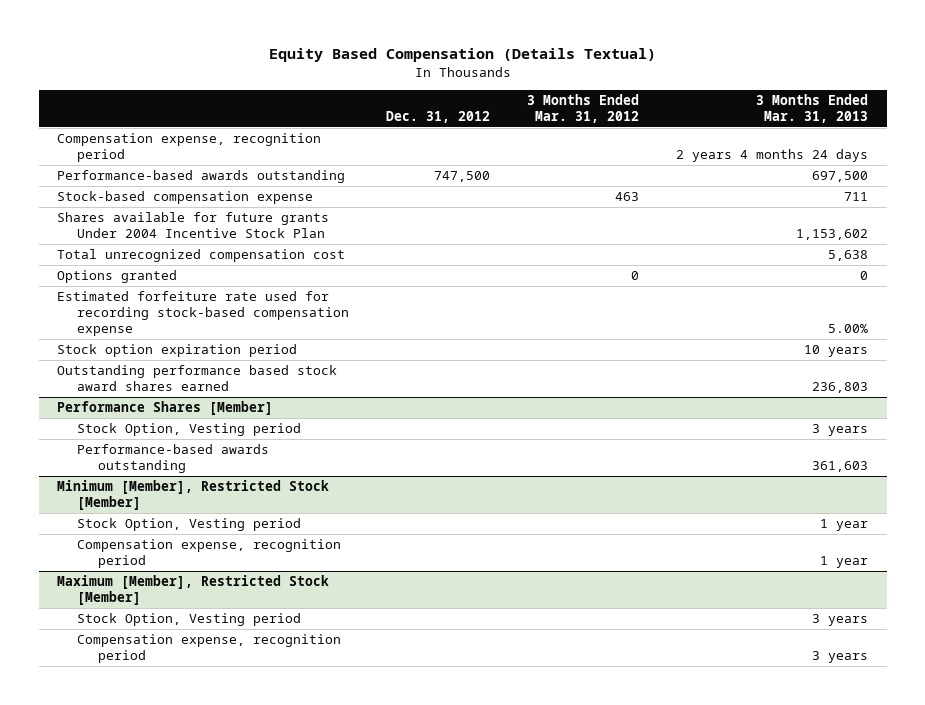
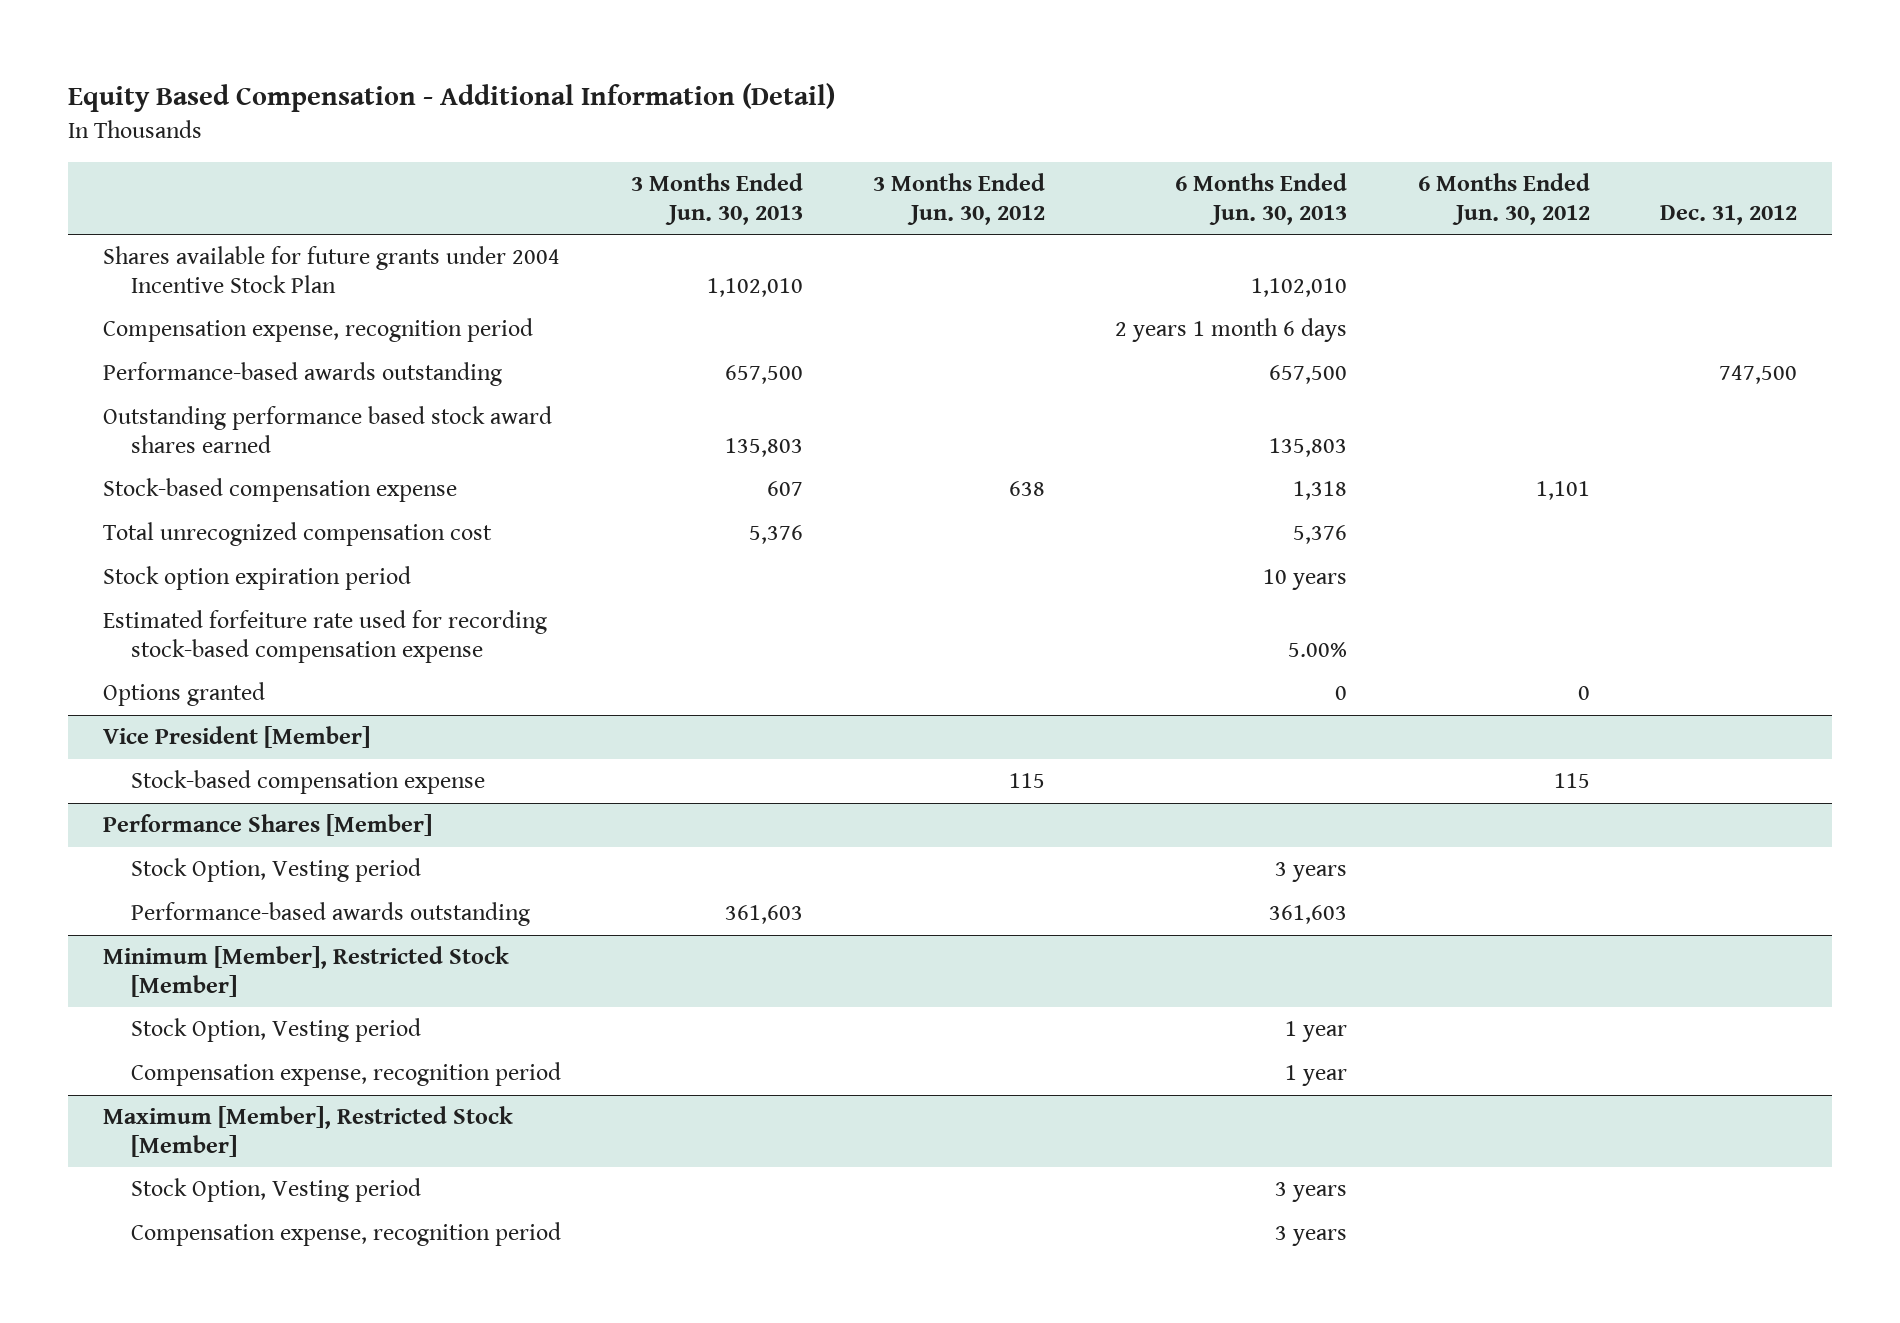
[268,47,656,62] Equity Based Compensation (Details Textual) -> [67,83,835,113] Equity Based Compensation - Additional Information (Detail)
[527,94,640,123] 3 Months Ended Mar. 31, 2012 -> none
[756,94,869,123] 3 Months Ended Mar. 31, 2013 -> none
none -> [630,173,803,225] 3 Months Ended Jun. 30, 2013
none -> [873,173,1046,225] 3 Months Ended Jun. 30, 2012
none -> [1175,173,1348,225] 6 Months Ended Jun. 30, 2013
none -> [1417,173,1590,225] 6 Months Ended Jun. 30, 2012
none -> [103,246,561,294] Shares available for future grants under 2004 Incentive Stock Plan
[57,365,338,392] Outstanding performance based stock award shares earned -> [103,406,553,454] Outstanding performance based stock award shares earned
[57,212,330,239] Shares available for future grants Under 2004 Incentive Stock Plan -> none
[57,291,350,336] Estimated forfeiture rate used for recording stock-based compensation expense -> [103,610,548,664] Estimated forfeiture rate used for recording stock-based compensation expense
[57,270,178,284] Options granted -> [103,682,266,707] Options granted
none -> [103,726,371,749] Vice President [Member]
none -> [130,770,485,795] Stock-based compensation expense

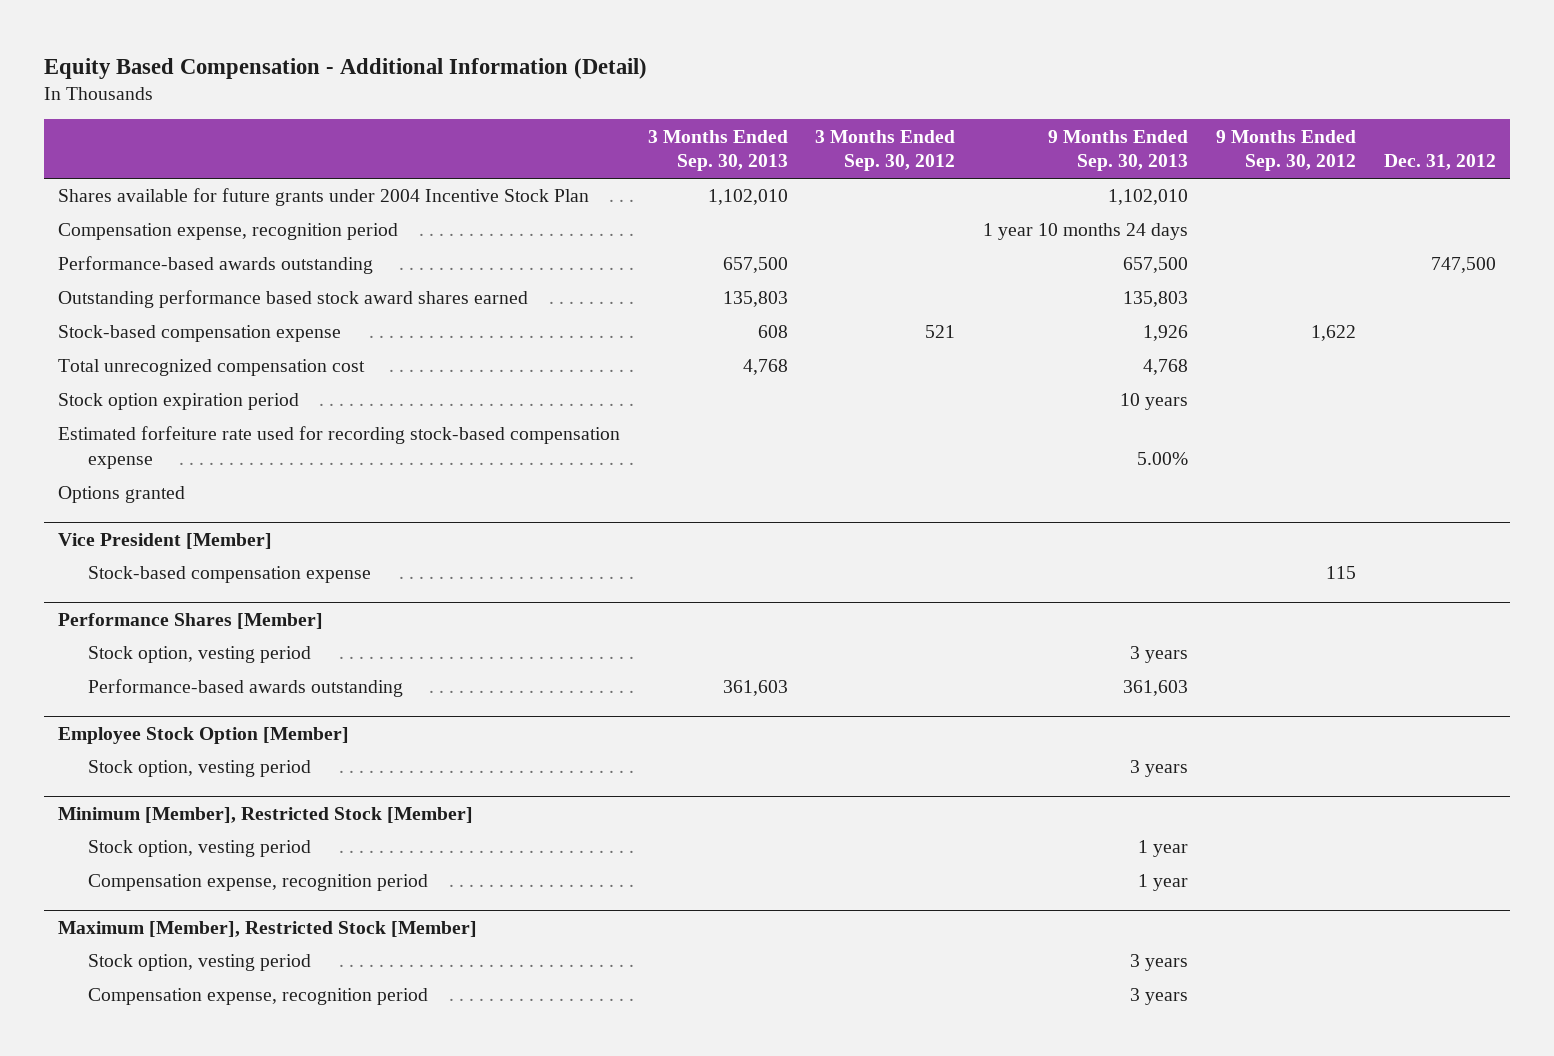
[630,173,803,225] 3 Months Ended Jun. 30, 2013 -> none
[873,173,1046,225] 3 Months Ended Jun. 30, 2012 -> none
[1175,173,1348,225] 6 Months Ended Jun. 30, 2013 -> none
[1417,173,1590,225] 6 Months Ended Jun. 30, 2012 -> none
none -> [647,129,788,172] 3 Months Ended Sep. 30, 2013
none -> [815,129,956,172] 3 Months Ended Sep. 30, 2012
none -> [1048,129,1189,172] 9 Months Ended Sep. 30, 2013
none -> [1216,129,1357,172] 9 Months Ended Sep. 30, 2012
[130,858,421,883] Stock Option, Vesting period -> [87,646,311,664] Stock option, vesting period
none -> [57,726,349,744] Employee Stock Option [Member]
none -> [87,760,311,778] Stock option, vesting period
[130,1018,421,1043] Stock Option, Vesting period -> [87,840,311,858] Stock option, vesting period
[130,1178,421,1203] Stock Option, Vesting period -> [87,954,311,972] Stock option, vesting period

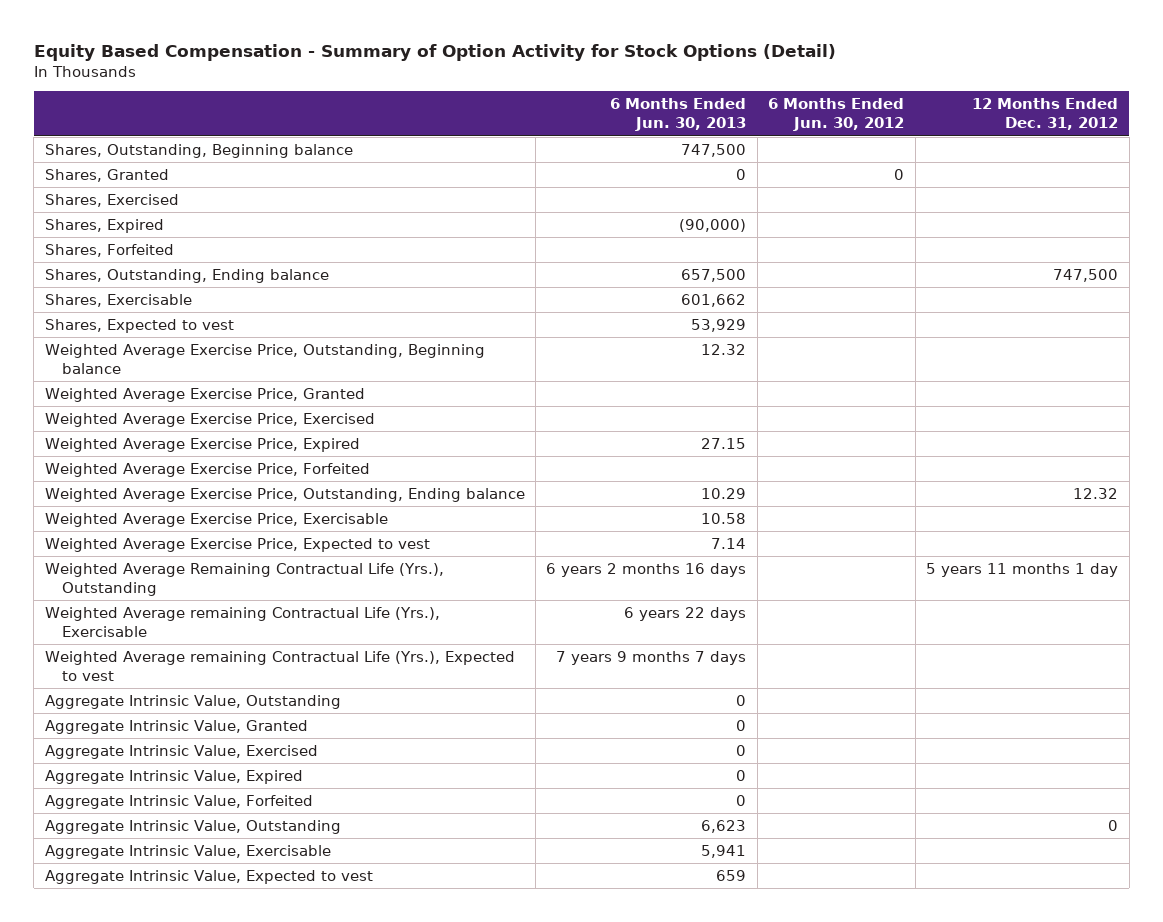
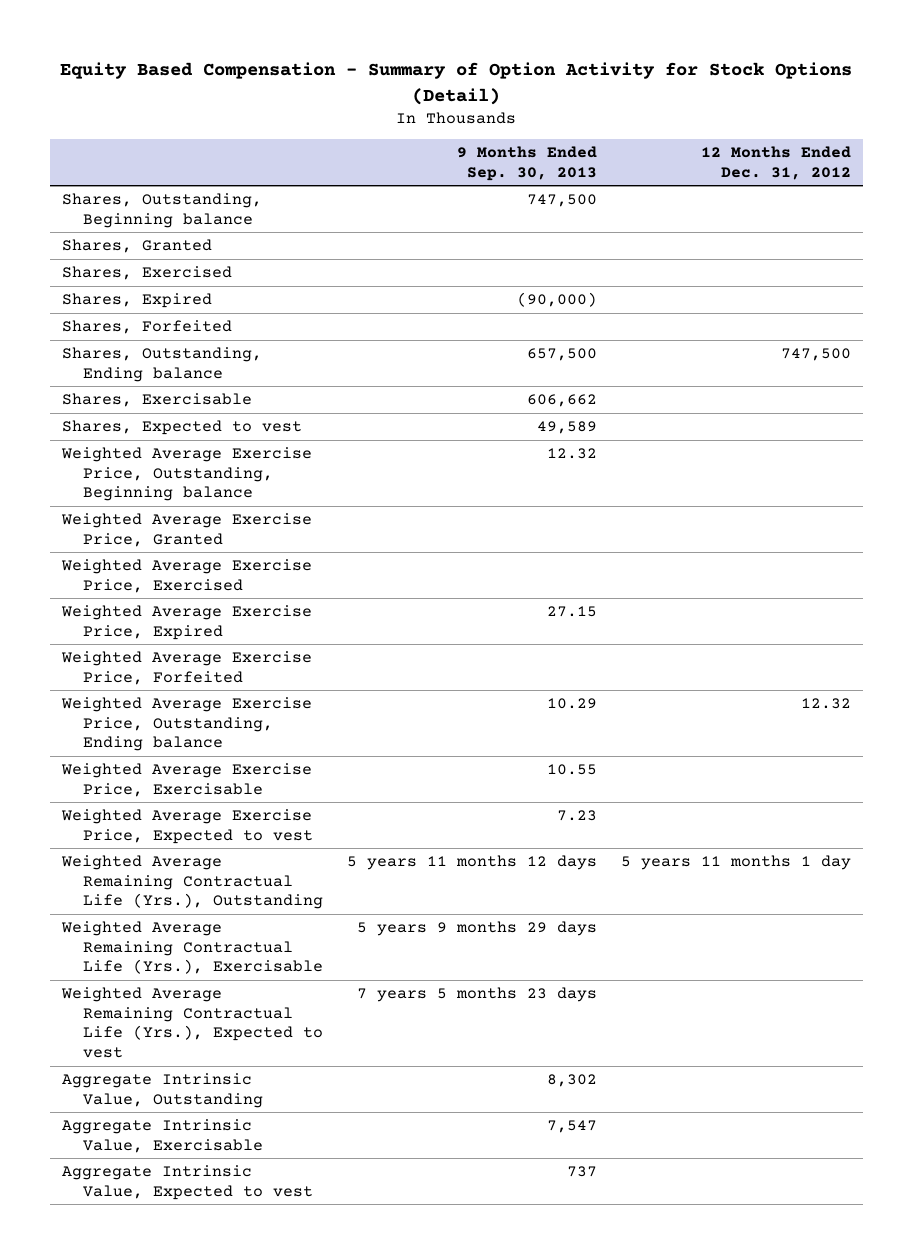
[610,98,747,132] 6 Months Ended Jun. 30, 2013 -> none
[768,98,905,132] 6 Months Ended Jun. 30, 2012 -> none
none -> [456,146,597,181] 9 Months Ended Sep. 30, 2013
[44,606,440,638] Weighted Average remaining Contractual Life (Yrs.), Exercisable -> [60,921,324,975] Weighted Average Remaining Contractual Life (Yrs.), Exercisable
[44,650,515,682] Weighted Average remaining Contractual Life (Yrs.), Expected to vest -> [60,987,324,1059] Weighted Average Remaining Contractual Life (Yrs.), Expected to vest
[44,719,308,734] Aggregate Intrinsic Value, Granted -> none
[44,744,318,759] Aggregate Intrinsic Value, Exercised -> none
[44,769,303,784] Aggregate Intrinsic Value, Expired -> none
[44,794,313,809] Aggregate Intrinsic Value, Forfeited -> none
[44,819,341,834] Aggregate Intrinsic Value, Outstanding -> none

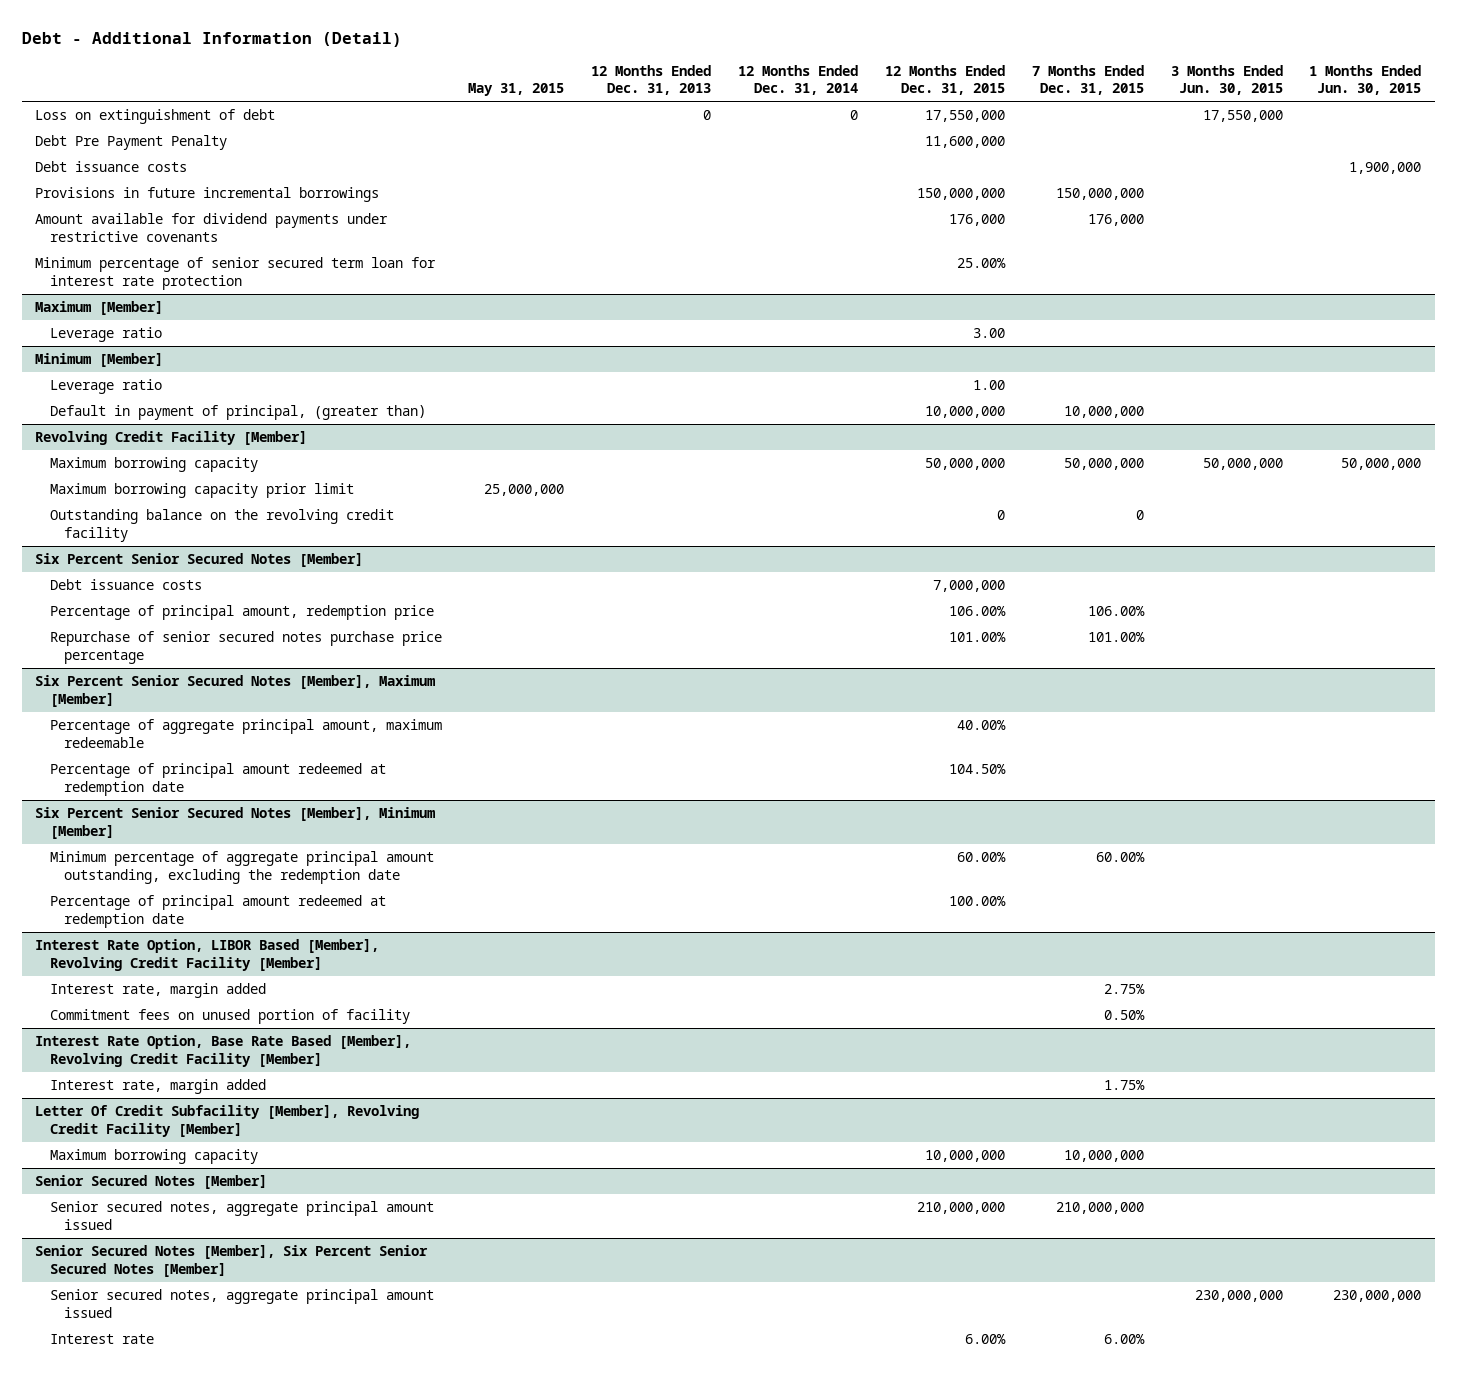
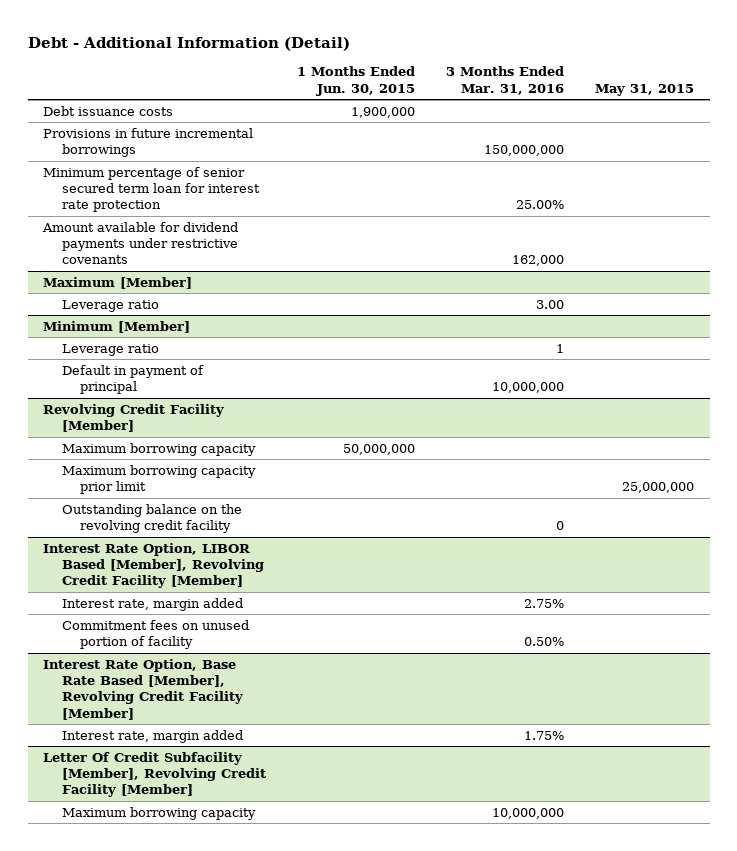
[591,64,712,96] 12 Months Ended Dec. 31, 2013 -> none
[738,64,859,96] 12 Months Ended Dec. 31, 2014 -> none
[884,64,1005,96] 12 Months Ended Dec. 31, 2015 -> none
[1031,64,1144,96] 7 Months Ended Dec. 31, 2015 -> none
[1170,64,1283,96] 3 Months Ended Jun. 30, 2015 -> none
none -> [446,66,565,95] 3 Months Ended Mar. 31, 2016
[35,109,276,125] Loss on extinguishment of debt -> none
[35,135,228,151] Debt Pre Payment Penalty -> none
[35,213,389,242] Amount available for dividend payments under restrictive covenants -> [42,221,239,265] Amount available for dividend payments under restrictive covenants
[49,405,426,421] Default in payment of principal, (greater than) -> [61,364,204,395] Default in payment of principal
[35,553,364,568] Six Percent Senior Secured Notes [Member] -> none
[49,579,202,591] Debt issuance costs -> none
[49,605,434,621] Percentage of principal amount, redemption price -> none
[49,631,442,664] Repurchase of senior secured notes purchase price percentage -> none
[35,675,436,707] Six Percent Senior Secured Notes [Member], Maximum [Member] -> none
[49,719,442,748] Percentage of aggregate principal amount, maximum redeemable -> none
[49,763,386,796] Percentage of principal amount redeemed at redemption date -> none
[35,807,436,839] Six Percent Senior Secured Notes [Member], Minimum [Member] -> none
[49,851,434,884] Minimum percentage of aggregate principal amount outstanding, excluding the redemption date -> none
[49,895,386,928] Percentage of principal amount redeemed at redemption date -> none
[35,1175,268,1190] Senior Secured Notes [Member] -> none
[49,1201,434,1230] Senior secured notes, aggregate principal amount issued -> none
[35,1245,429,1277] Senior Secured Notes [Member], Six Percent Senior Secured Notes [Member] -> none
[49,1289,434,1318] Senior secured notes, aggregate principal amount issued -> none
[49,1334,154,1345] Interest rate -> none

